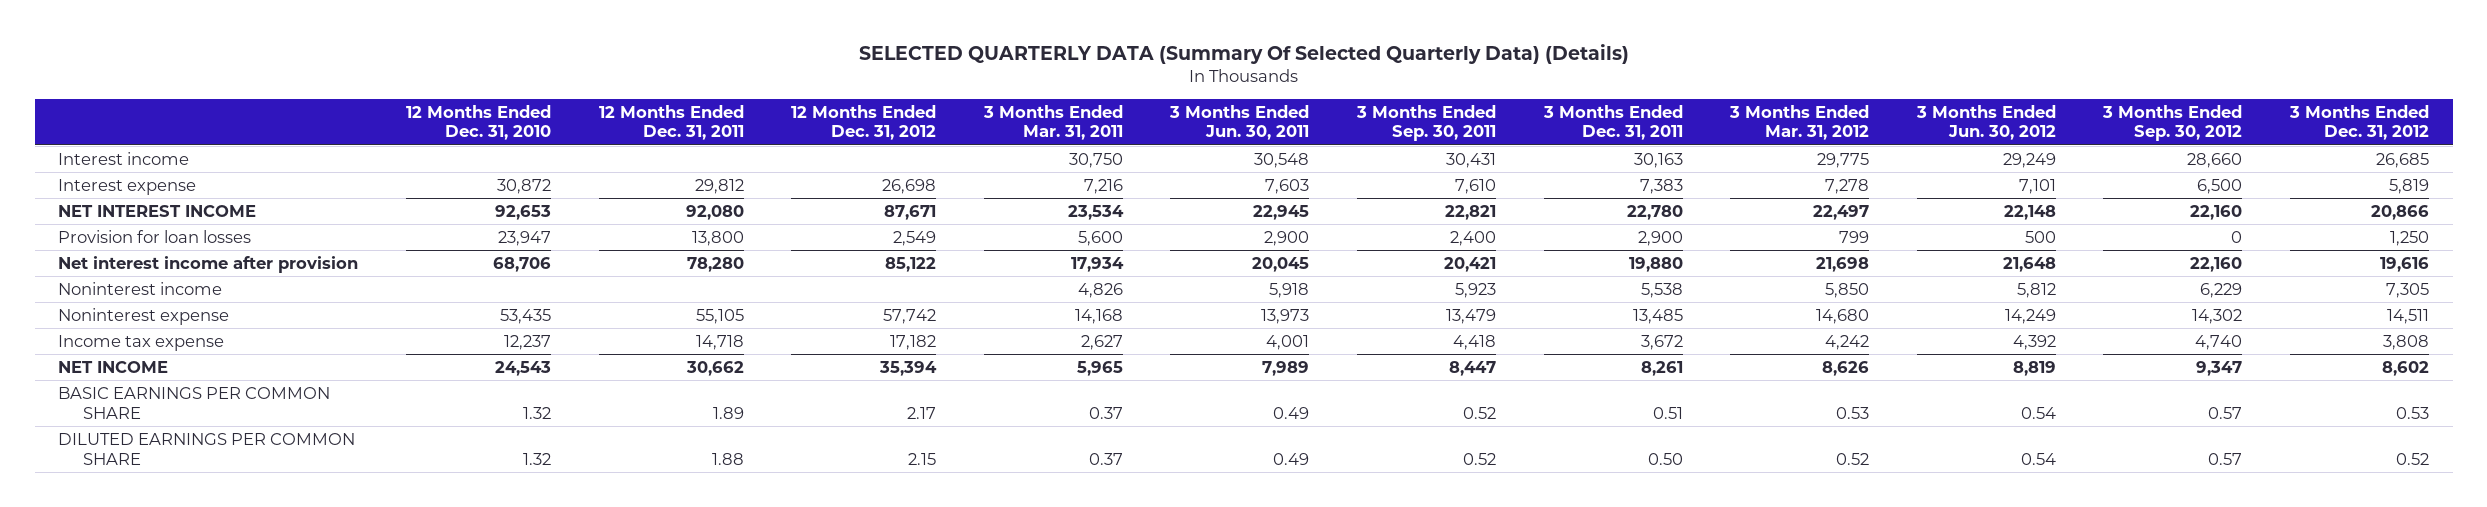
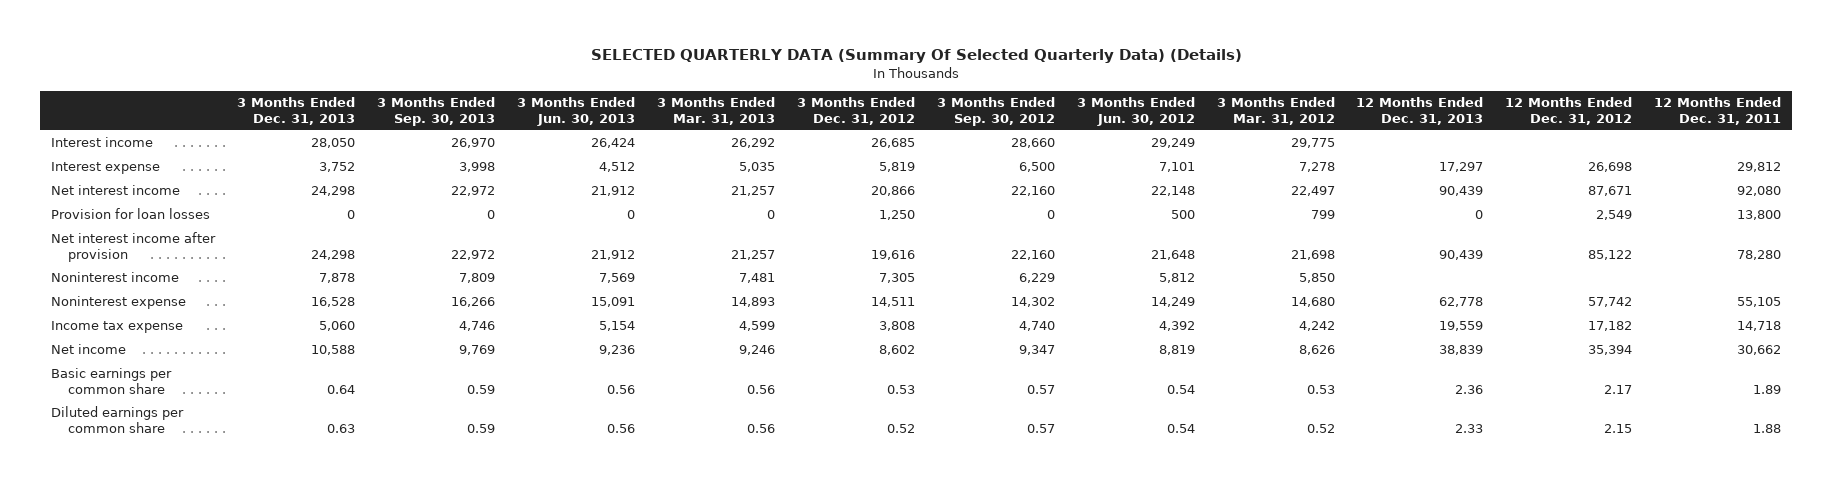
[406,104,552,141] 12 Months Ended Dec. 31, 2010 -> none
[982,104,1123,141] 3 Months Ended Mar. 31, 2011 -> none
[1169,104,1310,141] 3 Months Ended Jun. 30, 2011 -> none
[1355,104,1496,142] 3 Months Ended Sep. 30, 2011 -> none
[1542,104,1683,141] 3 Months Ended Dec. 31, 2011 -> none
none -> [237,97,356,125] 3 Months Ended Dec. 31, 2013
none -> [377,97,496,126] 3 Months Ended Sep. 30, 2013
none -> [516,97,635,126] 3 Months Ended Jun. 30, 2013
none -> [656,97,775,125] 3 Months Ended Mar. 31, 2013
none -> [1356,97,1484,125] 12 Months Ended Dec. 31, 2013
[58,204,257,217] NET INTEREST INCOME -> [51,185,181,196] Net interest income
[58,360,169,373] NET INCOME -> [51,344,127,355] Net income
[58,386,331,419] BASIC EARNINGS PER COMMON SHARE -> [51,368,173,395] Basic earnings per common share
[58,432,356,465] DILUTED EARNINGS PER COMMON SHARE -> [51,406,185,434] Diluted earnings per common share

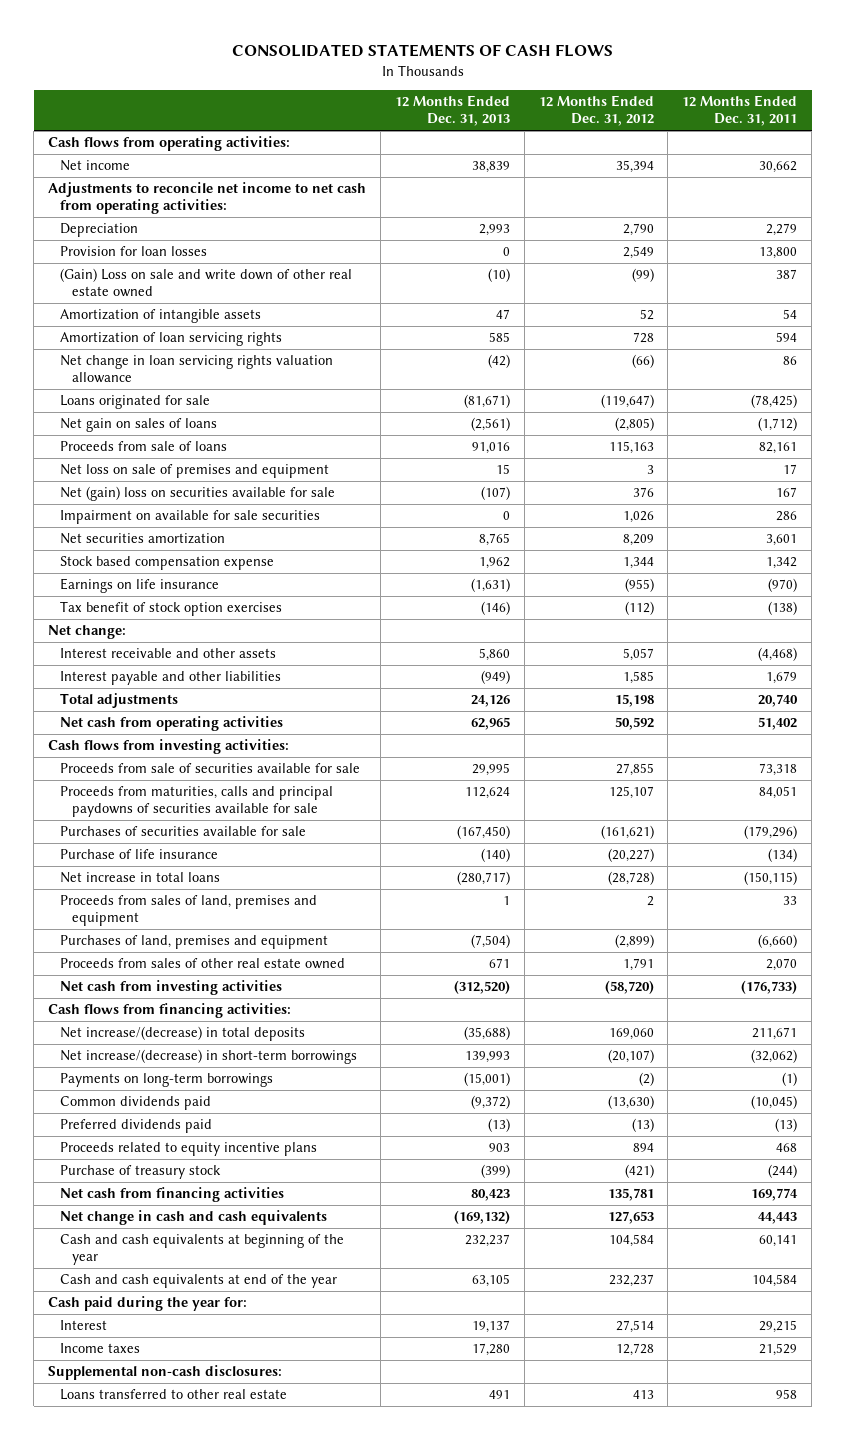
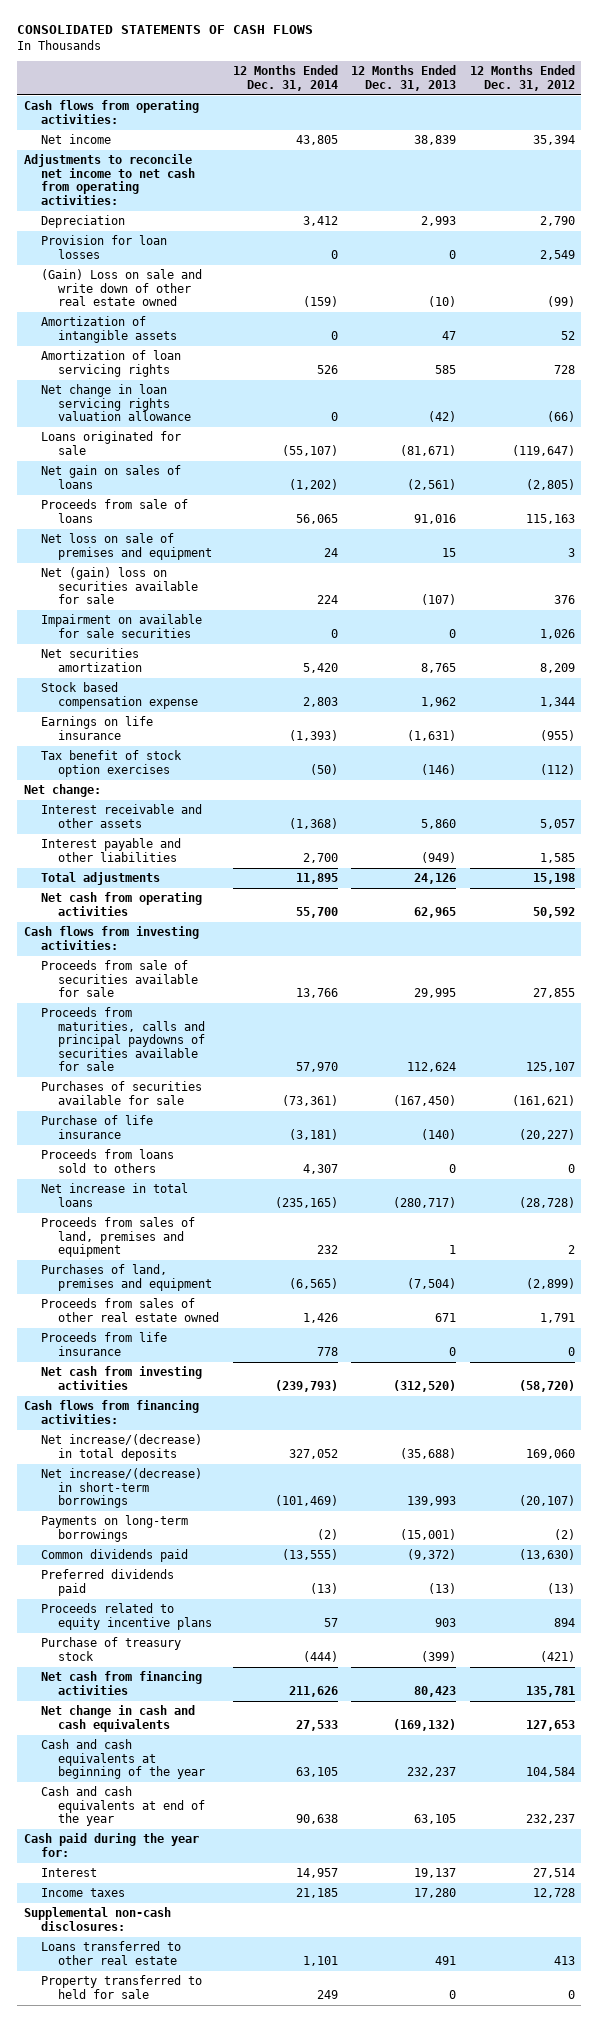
[682,95,798,127] 12 Months Ended Dec. 31, 2011 -> none
none -> [232,65,338,91] 12 Months Ended Dec. 31, 2014
none -> [40,1149,174,1173] Proceeds from loans sold to others
none -> [40,1332,167,1356] Proceeds from life insurance
none -> [40,1975,202,1999] Property transferred to held for sale

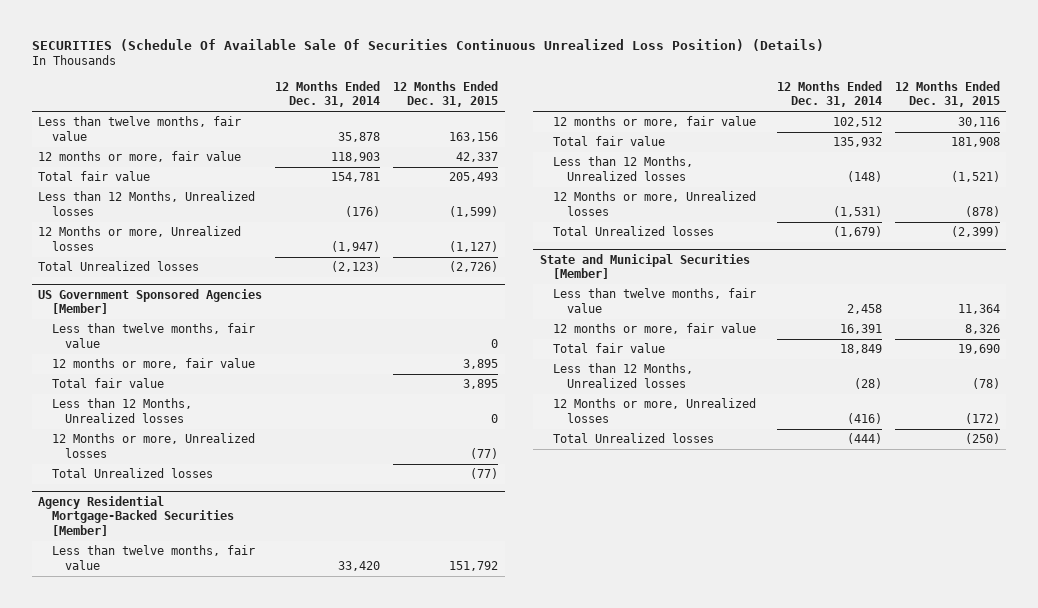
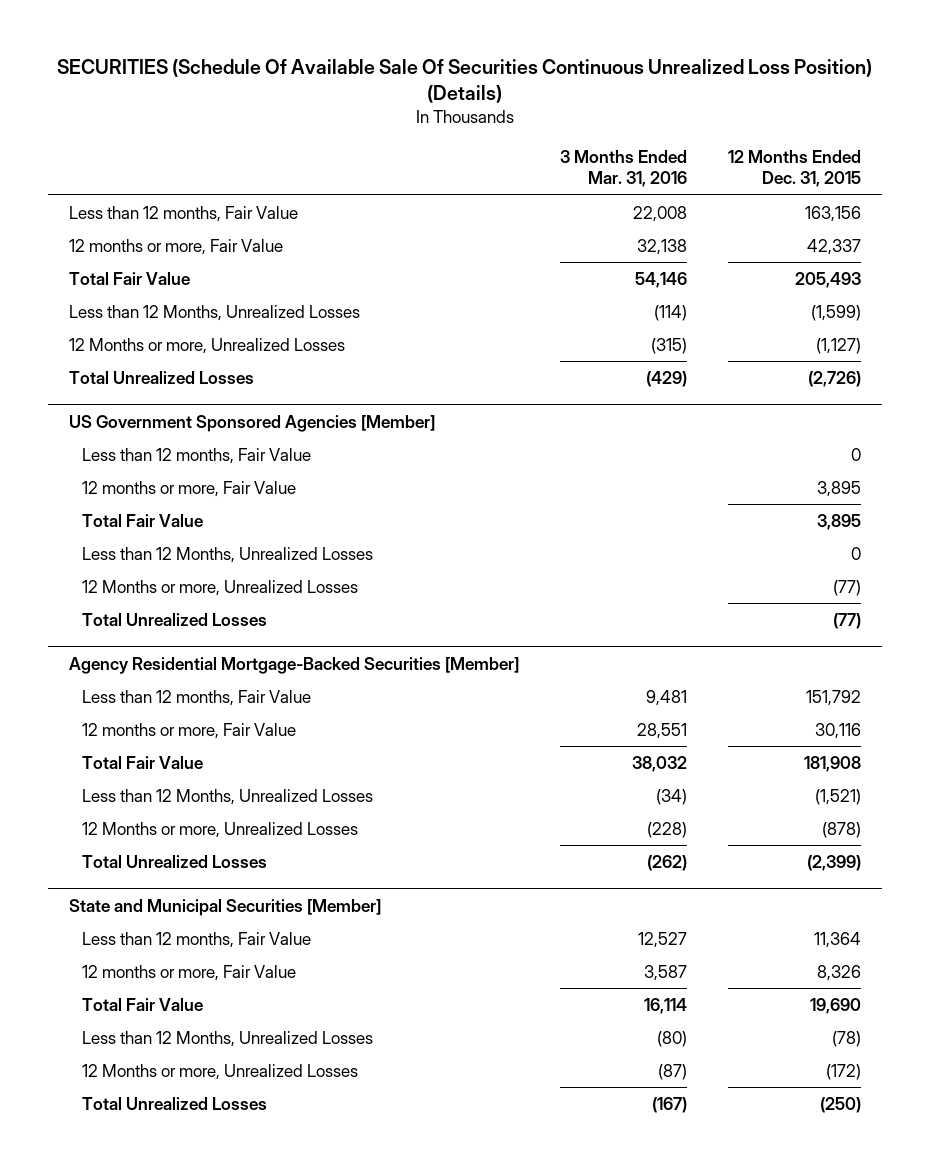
[275,80,381,108] 12 Months Ended Dec. 31, 2014 -> none
none -> [560,149,688,188] 3 Months Ended Mar. 31, 2016
[38,116,242,141] Less than twelve months, fair value -> [68,205,298,222] Less than 12 months, Fair Value
[38,151,242,163] 12 months or more, fair value -> [68,238,283,255] 12 months or more, Fair Value
[38,171,151,182] Total fair value -> [68,271,190,285] Total Fair Value
[38,191,256,216] Less than 12 Months, Unrealized losses -> [68,304,360,321] Less than 12 Months, Unrealized Losses
[38,226,242,251] 12 Months or more, Unrealized losses -> [68,337,345,354] 12 Months or more, Unrealized Losses
[38,261,200,272] Total Unrealized losses -> [68,370,254,384] Total Unrealized Losses
[51,323,255,348] Less than twelve months, fair value -> [81,447,311,464] Less than 12 months, Fair Value
[51,358,255,370] 12 months or more, fair value -> [81,480,296,497] 12 months or more, Fair Value
[51,378,164,389] Total fair value -> [81,513,203,527] Total Fair Value
[51,398,192,423] Less than 12 Months, Unrealized losses -> [81,546,373,563] Less than 12 Months, Unrealized Losses
[51,433,255,458] 12 Months or more, Unrealized losses -> [81,579,358,596] 12 Months or more, Unrealized Losses
[51,468,213,479] Total Unrealized losses -> [81,612,267,626] Total Unrealized Losses
[51,545,255,570] Less than twelve months, fair value -> [81,689,311,706] Less than 12 months, Fair Value
[553,116,757,128] 12 months or more, fair value -> [81,722,296,739] 12 months or more, Fair Value
[553,136,666,147] Total fair value -> [81,755,203,769] Total Fair Value
[553,156,694,181] Less than 12 Months, Unrealized losses -> [81,788,373,805] Less than 12 Months, Unrealized Losses
[553,191,757,216] 12 Months or more, Unrealized losses -> [81,821,358,838] 12 Months or more, Unrealized Losses
[553,226,715,237] Total Unrealized losses -> [81,854,267,868] Total Unrealized Losses
[553,288,757,313] Less than twelve months, fair value -> [81,931,311,948] Less than 12 months, Fair Value
[553,323,757,335] 12 months or more, fair value -> [81,964,296,981] 12 months or more, Fair Value
[553,343,666,354] Total fair value -> [81,997,203,1011] Total Fair Value
[553,363,694,388] Less than 12 Months, Unrealized losses -> [81,1030,373,1047] Less than 12 Months, Unrealized Losses
[553,398,757,423] 12 Months or more, Unrealized losses -> [81,1063,358,1080] 12 Months or more, Unrealized Losses
[553,433,715,444] Total Unrealized losses -> [81,1096,267,1110] Total Unrealized Losses

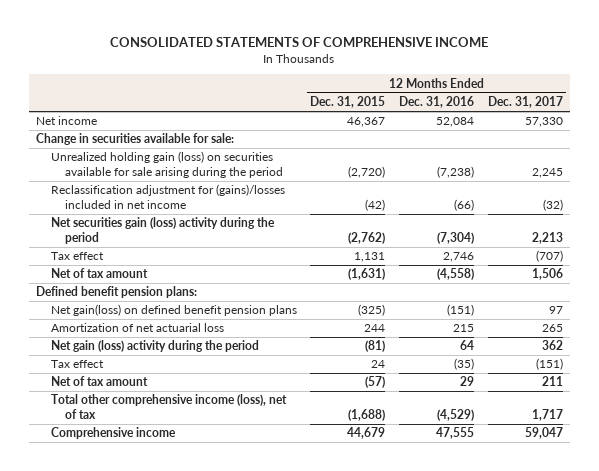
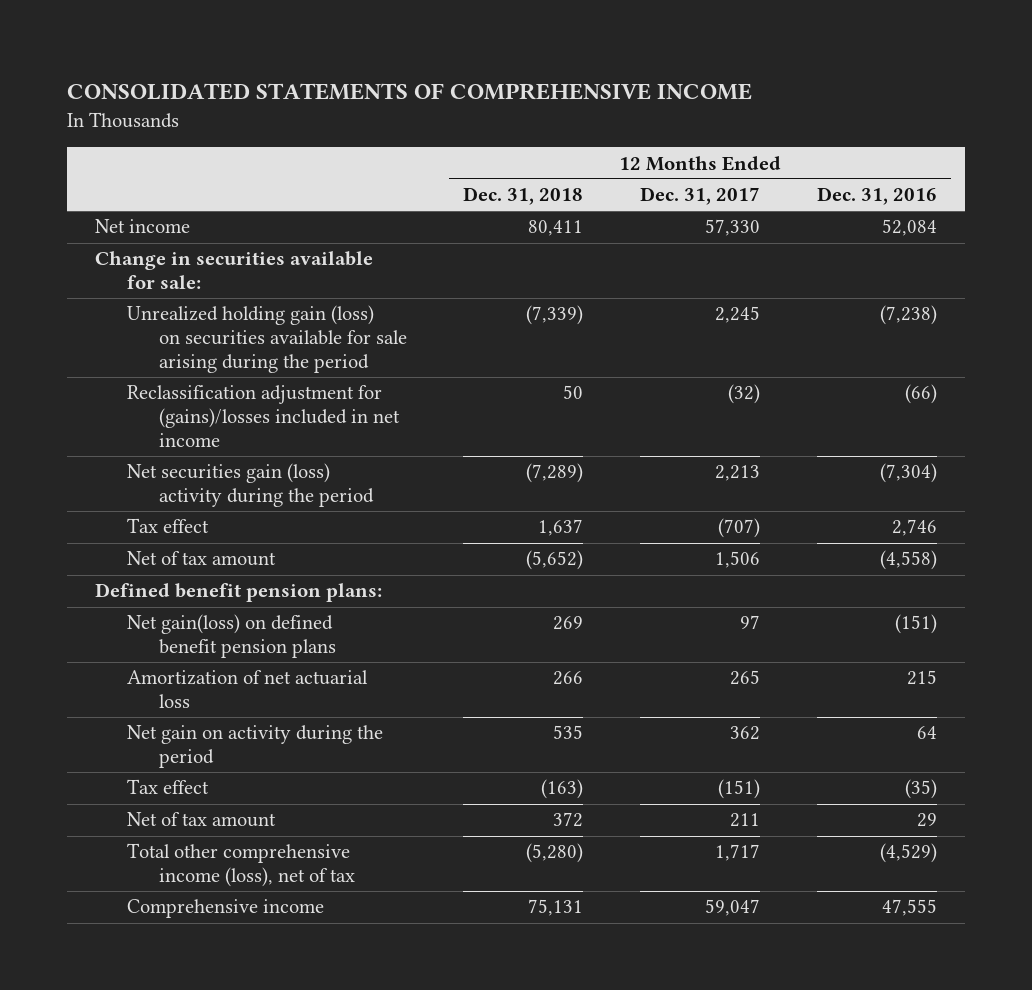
[310,96,386,109] Dec. 31, 2015 -> none
none -> [463,187,584,206] Dec. 31, 2018
[50,340,259,353] Net gain (loss) activity during the period -> [127,725,384,769] Net gain on activity during the period

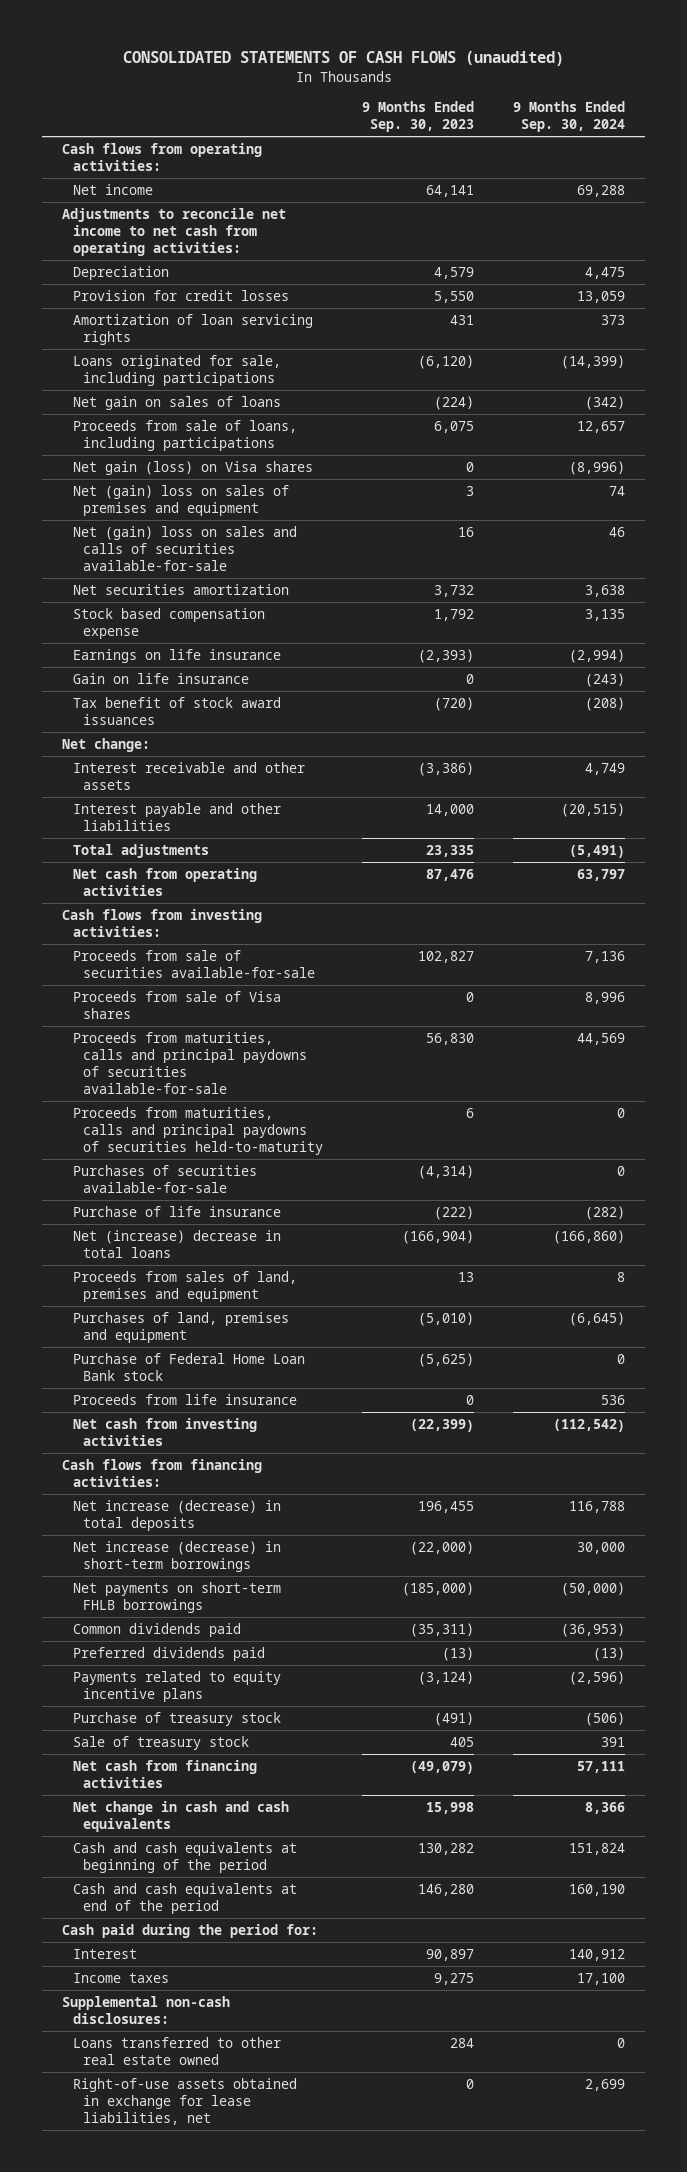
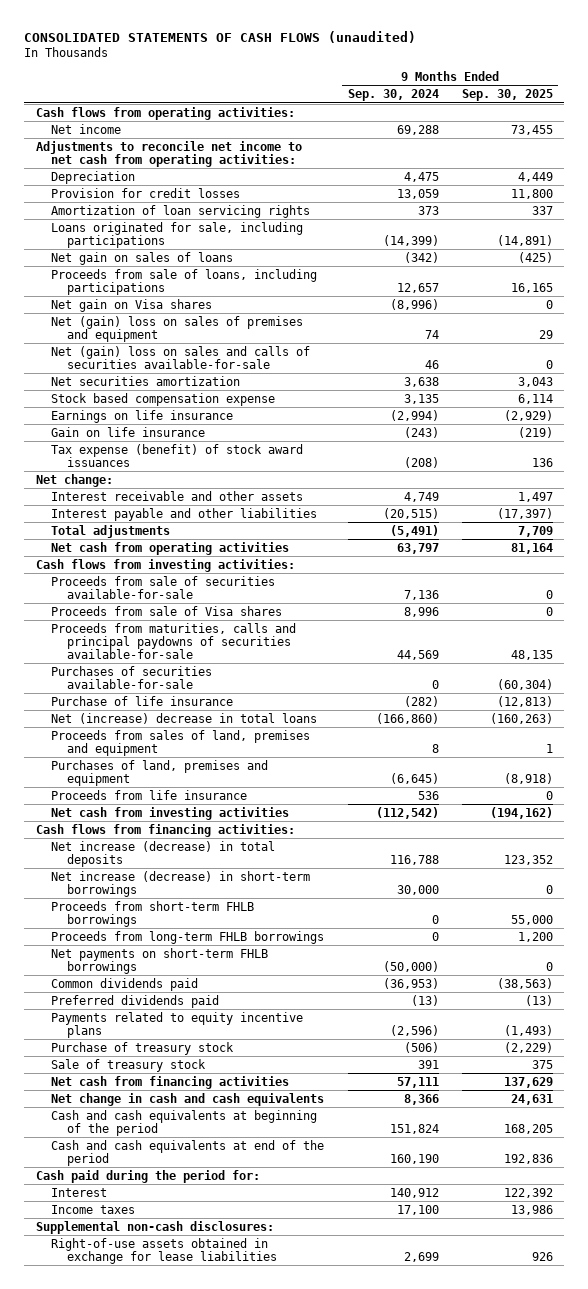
[362,101,475,133] 9 Months Ended Sep. 30, 2023 -> none
none -> [461,89,553,102] Sep. 30, 2025
[72,460,313,475] Net gain (loss) on Visa shares -> [51,298,213,312] Net gain on Visa shares
[72,696,281,725] Tax benefit of stock award issuances -> [51,443,304,467] Tax expense (benefit) of stock award issuances
[72,1106,324,1155] Proceeds from maturities, calls and principal paydowns of securities held-to-maturity -> none
[72,1352,305,1381] Purchase of Federal Home Loan Bank stock -> none
none -> [51,900,255,927] Proceeds from short-term FHLB borrowings
none -> [51,930,325,944] Proceeds from long-term FHLB borrowings
[72,2036,281,2065] Loans transferred to other real estate owned -> none
[72,2077,297,2125] Right-of-use assets obtained in exchange for lease liabilities, net -> [51,1237,278,1264] Right-of-use assets obtained in exchange for lease liabilities

